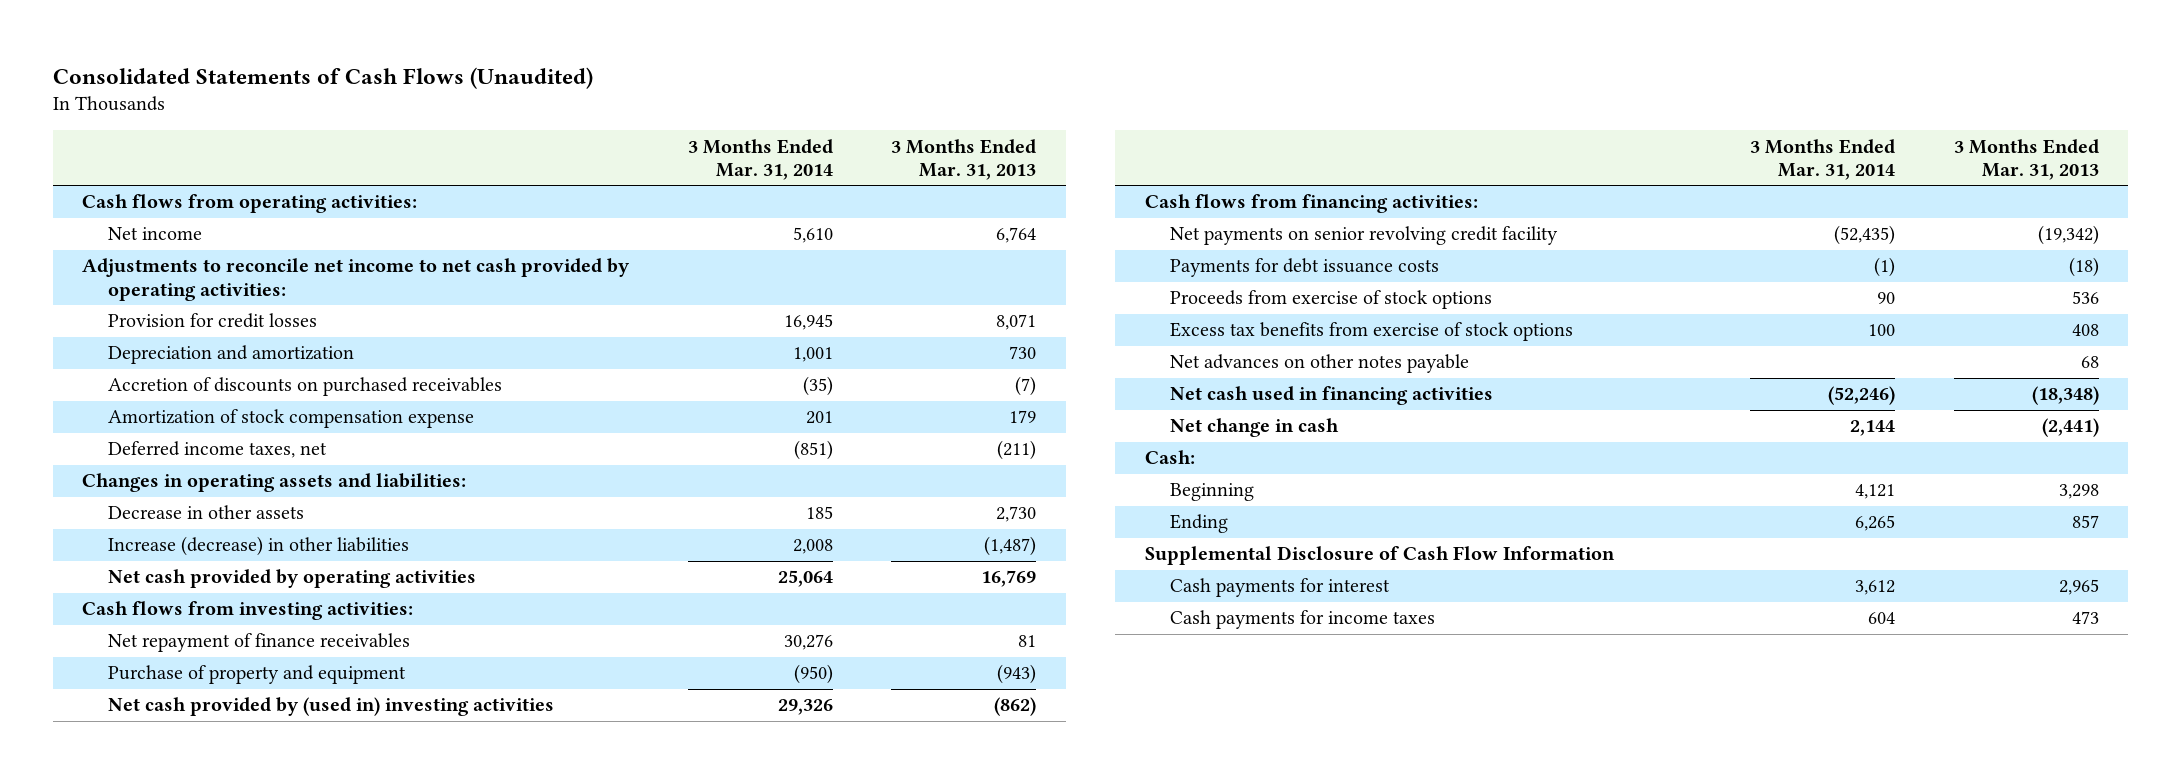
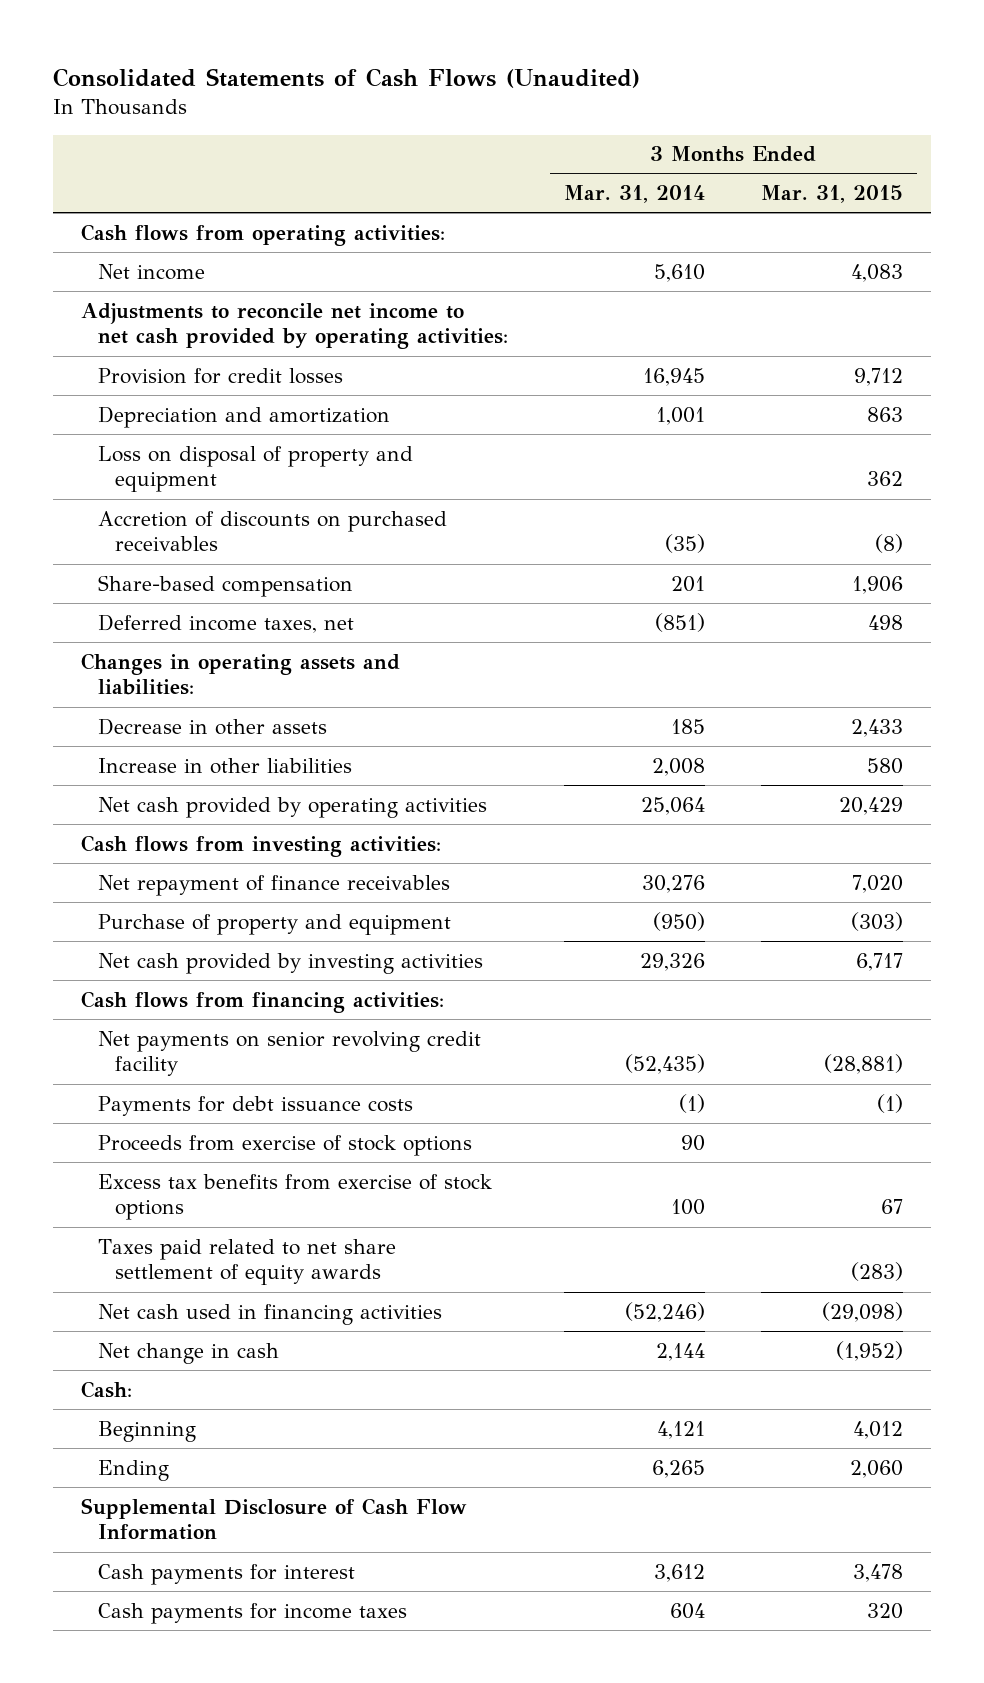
[891,138,1037,180] 3 Months Ended Mar. 31, 2013 -> none
none -> [760,185,903,204] Mar. 31, 2015
none -> [97,445,413,493] Loss on disposal of property and equipment
[107,409,474,429] Amortization of stock compensation expense -> [97,574,353,597] Share-based compensation
[107,536,409,557] Increase (decrease) in other liabilities -> [97,757,352,774] Increase in other liabilities
[107,697,554,717] Net cash provided by (used in) investing activities -> [97,952,483,974] Net cash provided by investing activities
[1170,354,1470,374] Net advances on other notes payable -> none
none -> [97,1238,396,1286] Taxes paid related to net share settlement of equity awards

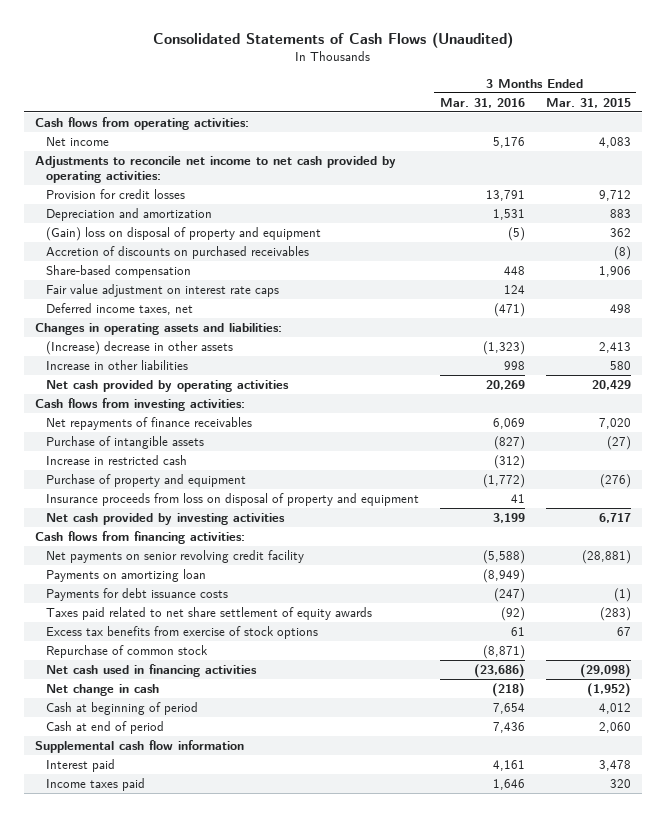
[563,185,705,204] Mar. 31, 2014 -> none
none -> [439,97,525,108] Mar. 31, 2016
[866,406,903,422] 863 -> [610,208,632,218] 883
[97,445,413,493] Loss on disposal of property and equipment -> [45,226,321,241] (Gain) loss on disposal of property and equipment
none -> [45,283,279,297] Fair value adjustment on interest rate caps
[97,717,327,735] Decrease in other assets -> [45,340,233,355] (Increase) decrease in other assets
[850,718,903,737] 2,433 -> [599,341,632,353] 2,413
[97,874,450,896] Net repayment of finance receivables -> [45,416,252,430] Net repayments of finance receivables
none -> [45,435,204,449] Purchase of intangible assets
none -> [45,454,187,465] Increase in restricted cash
[850,911,903,931] (303) -> [600,473,632,488] (276)
none -> [45,492,419,506] Insurance proceeds from loss on disposal of property and equipment
none -> [45,568,206,582] Payments on amortizing loan
[97,1134,472,1156] Proceeds from exercise of stock options -> none
[97,1173,492,1221] Excess tax benefits from exercise of stock options -> [45,625,318,639] Excess tax benefits from exercise of stock options
none -> [45,644,208,658] Repurchase of common stock
[81,1380,133,1398] Cash: -> none
[97,1420,196,1442] Beginning -> [45,701,198,715] Cash at beginning of period
[97,1459,169,1481] Ending -> [45,720,164,734] Cash at end of period
[81,1497,468,1541] Supplemental Disclosure of Cash Flow Information -> [34,739,244,753] Supplemental cash flow information
[97,1563,355,1585] Cash payments for interest -> [45,758,115,772] Interest paid
[97,1602,407,1624] Cash payments for income taxes -> [45,777,145,791] Income taxes paid

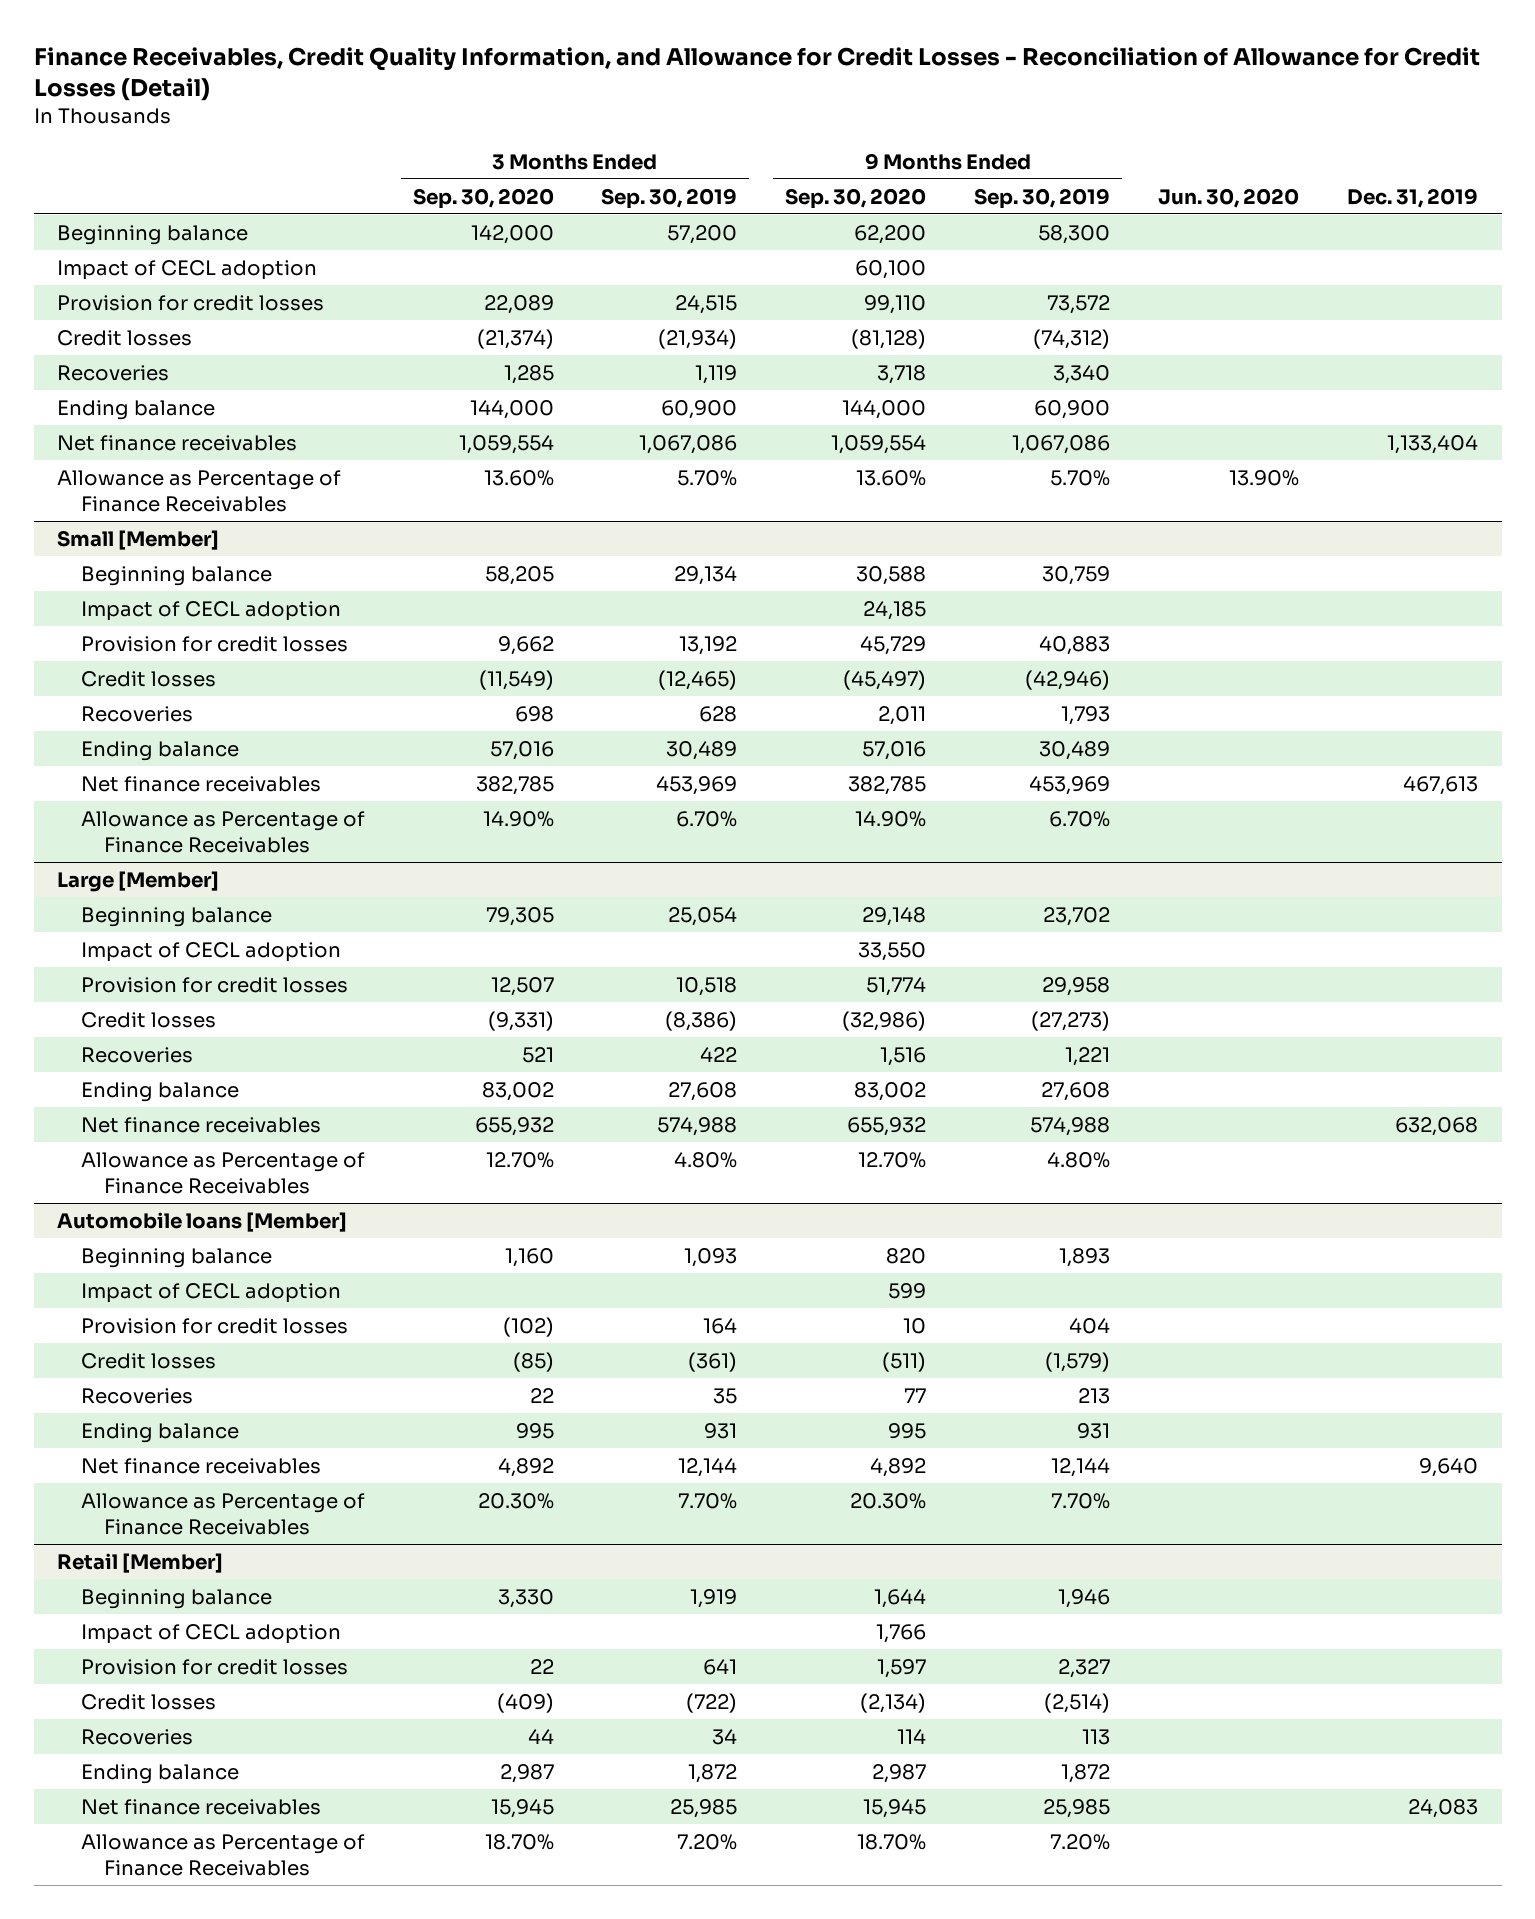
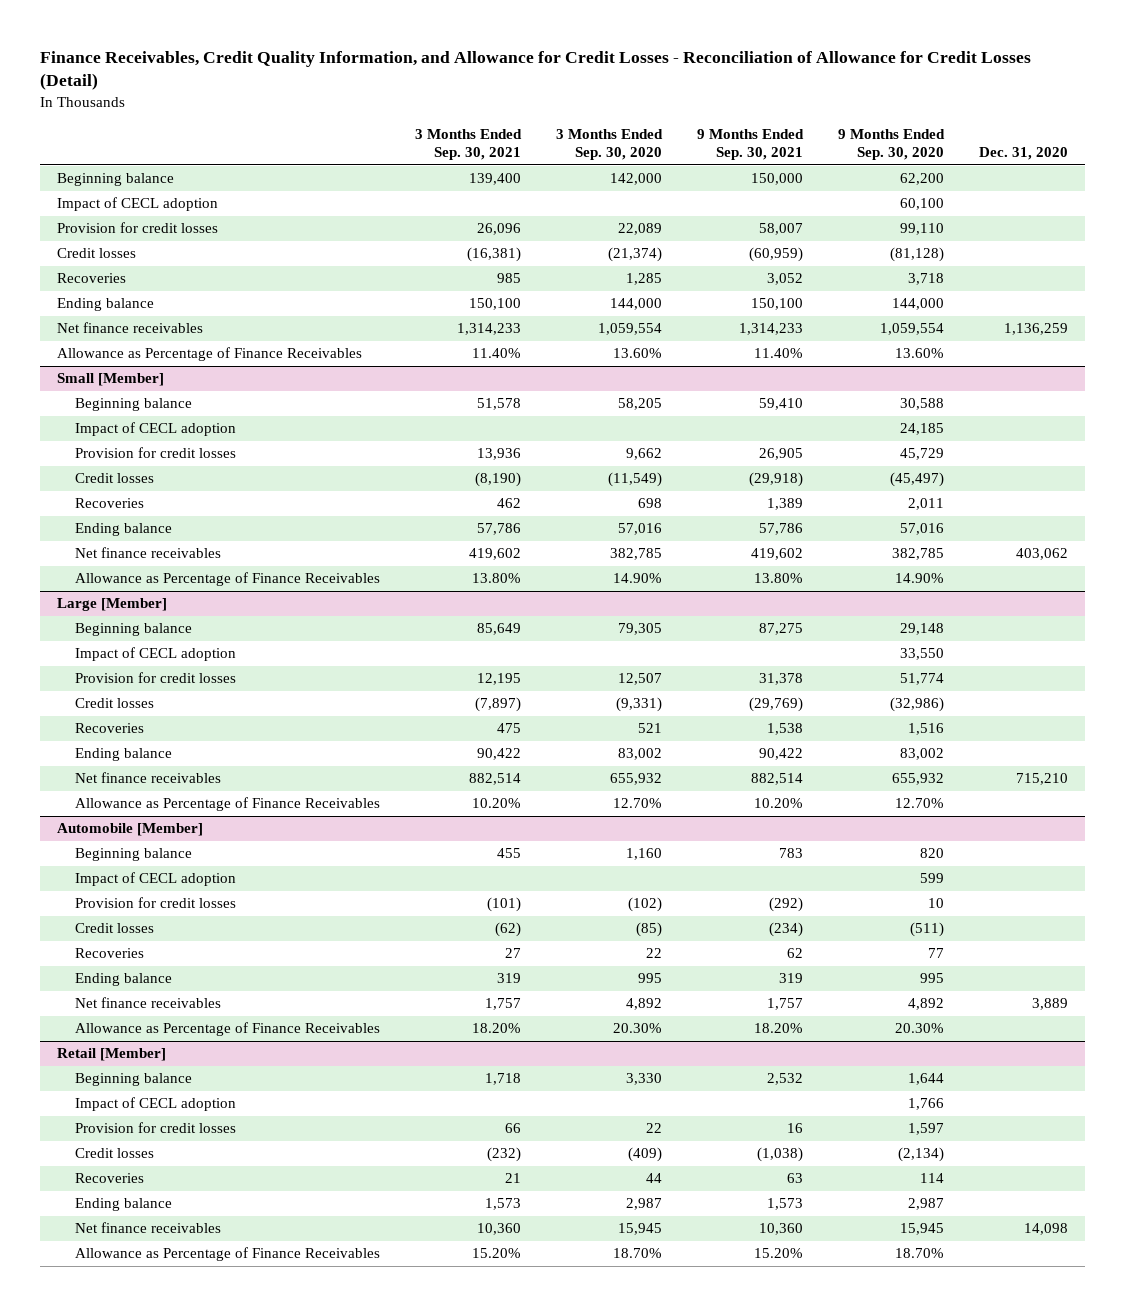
[601,187,738,209] Sep. 30, 2019 -> none
[974,187,1111,209] Sep. 30, 2019 -> none
[1158,187,1300,208] Jun. 30, 2020 -> none
[1346,187,1478,208] Dec. 31, 2019 -> none
none -> [415,129,523,161] 3 Months Ended Sep. 30, 2021
none -> [696,129,804,161] 9 Months Ended Sep. 30, 2021
none -> [978,147,1068,161] Dec. 31, 2020
[57,1211,348,1232] Automobile loans [Member] -> [57,823,204,837] Automobile [Member]

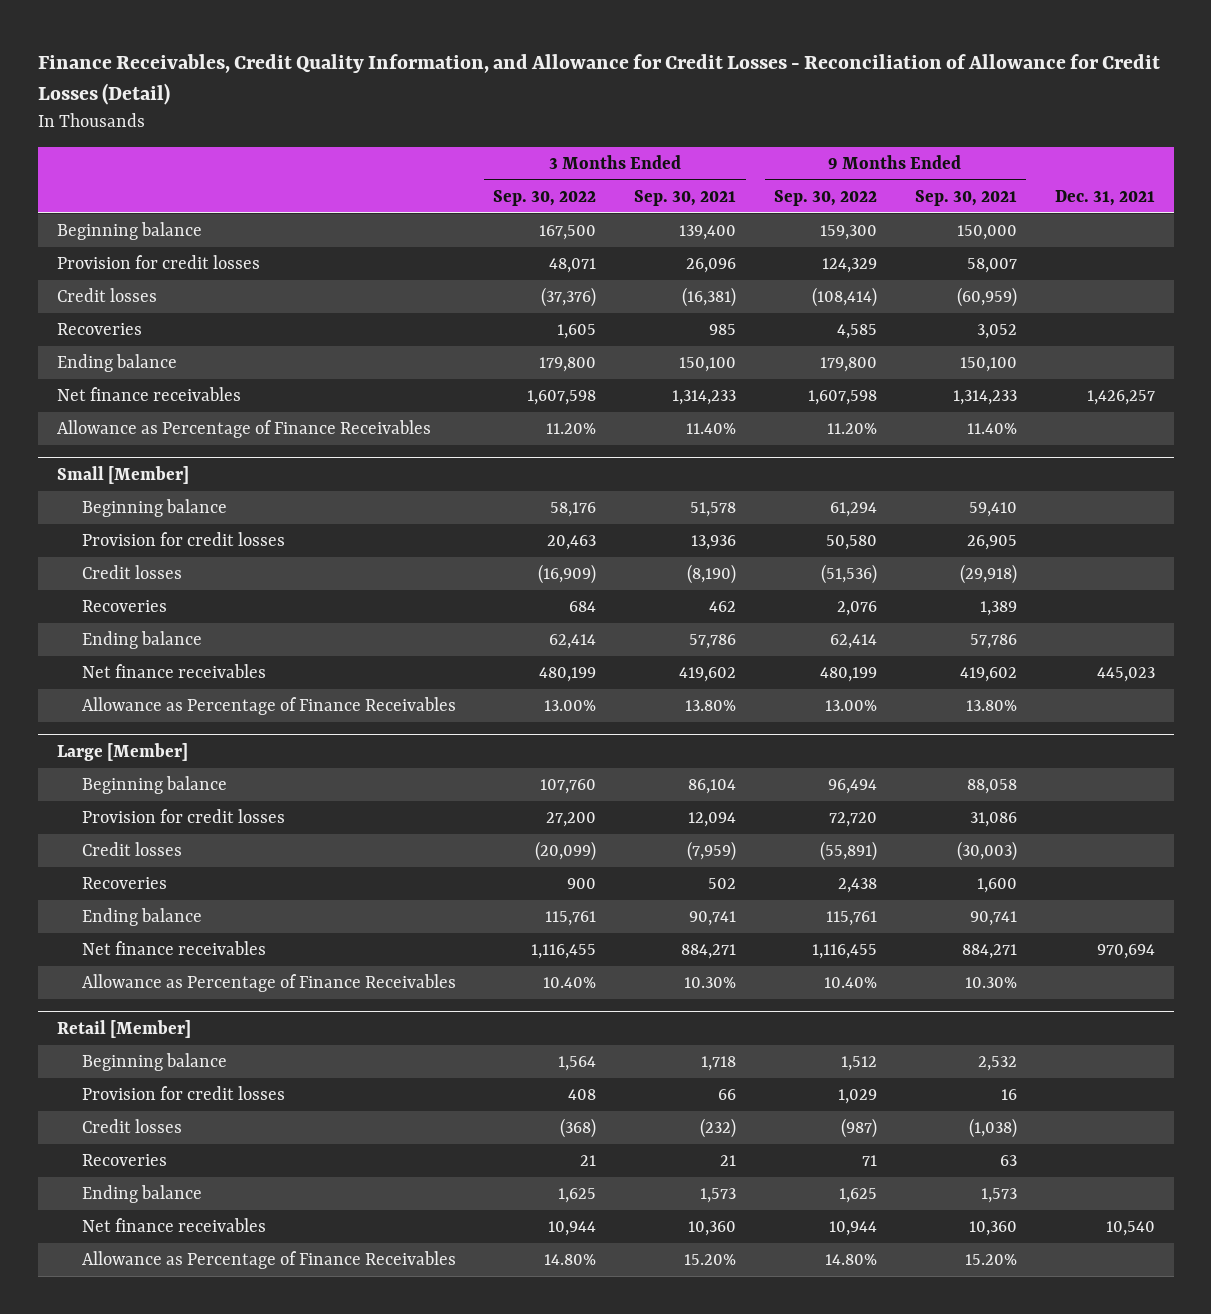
[556,129,664,161] 3 Months Ended Sep. 30, 2020 -> none
[837,129,945,161] 9 Months Ended Sep. 30, 2020 -> none
[978,147,1068,161] Dec. 31, 2020 -> none
none -> [493,189,597,206] Sep. 30, 2022
none -> [774,189,878,206] Sep. 30, 2022
none -> [1054,189,1155,206] Dec. 31, 2021
[57,197,219,212] Impact of CECL adoption -> none
[75,422,237,437] Impact of CECL adoption -> none
[75,647,237,662] Impact of CECL adoption -> none
[57,823,204,837] Automobile [Member] -> none
[75,848,193,862] Beginning balance -> none
[75,872,237,887] Impact of CECL adoption -> none
[75,897,237,909] Provision for credit losses -> none
[75,923,155,934] Credit losses -> none
[75,948,145,959] Recoveries -> none
[75,973,173,987] Ending balance -> none
[75,997,222,1009] Net finance receivables -> none
[75,1022,381,1037] Allowance as Percentage of Finance Receivables -> none
[477,623,522,636] 85,649 -> [688,779,737,795] 86,104
[758,623,803,636] 87,275 -> [966,779,1017,795] 88,058
[477,673,522,686] 12,195 -> [688,812,737,828] 12,094
[758,673,803,686] 31,378 -> [969,812,1017,828] 31,086
[475,697,522,713] (7,897) -> [687,841,737,862] (7,959)
[748,697,803,713] (29,769) -> [956,841,1017,862] (30,003)
[497,723,522,734] 475 -> [708,878,737,890] 502
[766,723,803,736] 1,538 -> [976,878,1017,894] 1,600
[477,748,522,761] 90,422 -> [689,911,737,927] 90,741
[758,748,803,761] 90,422 -> [969,911,1017,927] 90,741
[469,773,522,786] 882,514 -> [681,944,737,960] 884,271
[750,773,803,786] 882,514 -> [961,944,1017,960] 884,271
[472,798,522,809] 10.20% -> [684,977,737,989] 10.30%
[753,798,803,809] 10.20% -> [964,977,1017,989] 10.30%
[75,1097,237,1112] Impact of CECL adoption -> none

